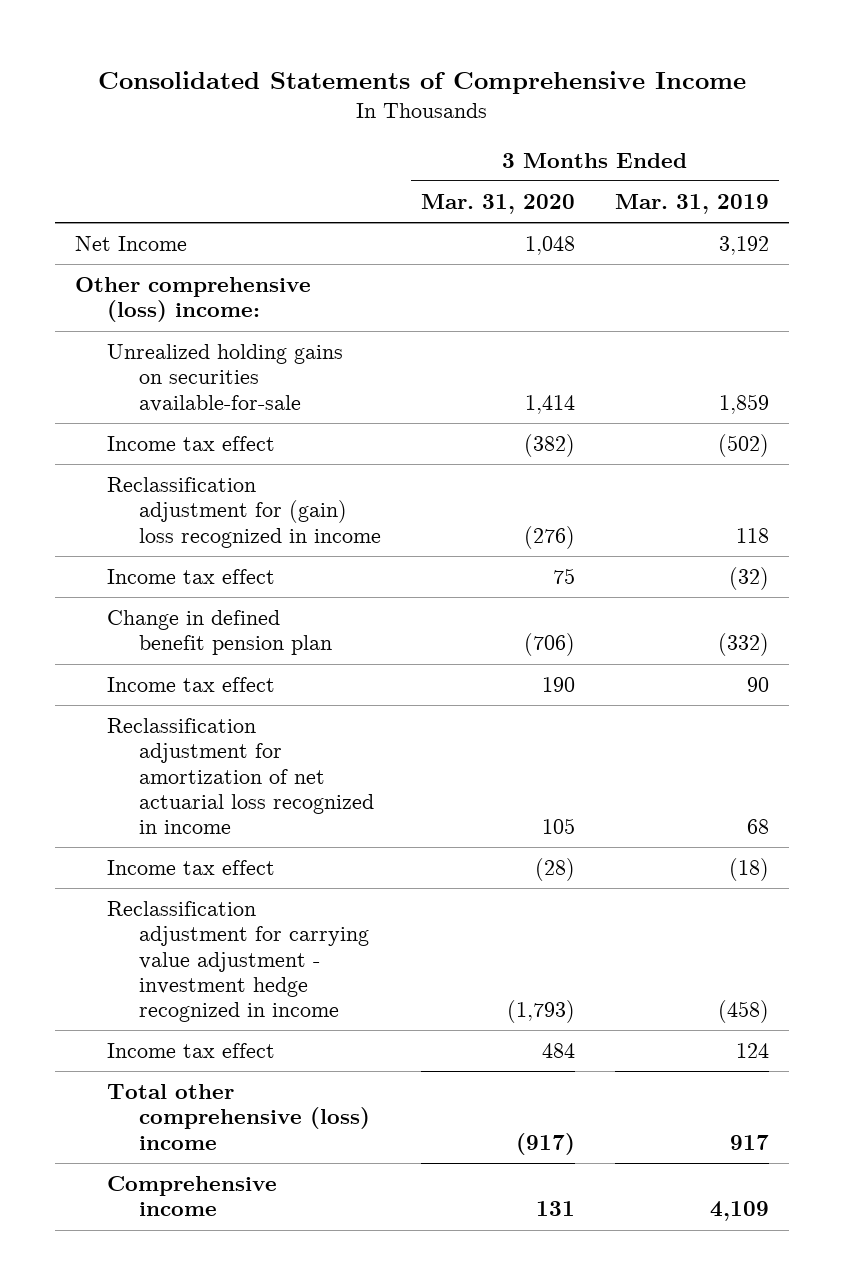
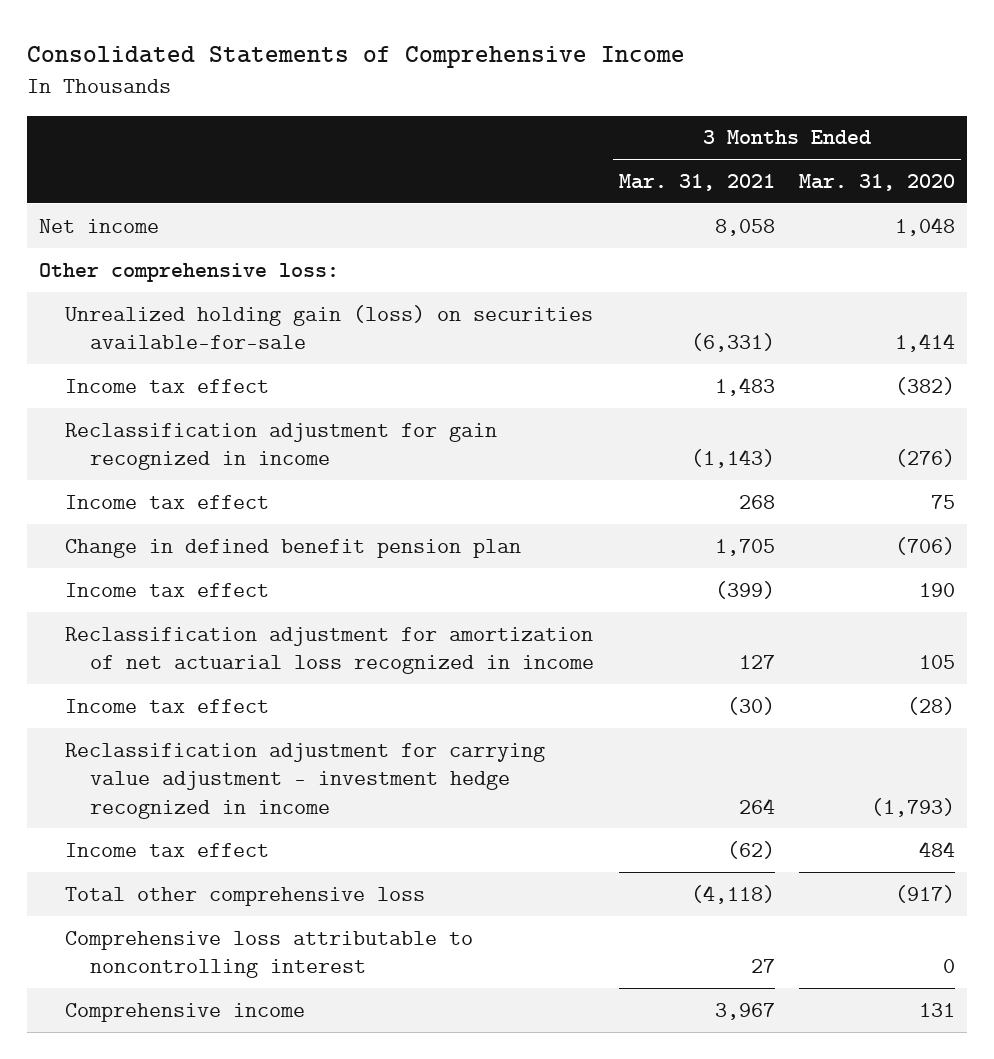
[614,194,769,215] Mar. 31, 2019 -> none
none -> [618,174,775,192] Mar. 31, 2021
[75,236,188,252] Net Income -> [39,218,160,233] Net income
[75,277,312,323] Other comprehensive (loss) income: -> [39,262,340,282] Other comprehensive loss:
[107,344,344,412] Unrealized holding gains on securities available-for-sale -> [64,304,593,350] Unrealized holding gain (loss) on securities available-for-sale
[107,477,381,548] Reclassification adjustment for (gain) loss recognized in income -> [64,422,497,471] Reclassification adjustment for gain recognized in income
[107,1084,370,1150] Total other comprehensive (loss) income -> [64,886,425,906] Total other comprehensive loss
none -> [64,930,473,979] Comprehensive loss attributable to noncontrolling interest

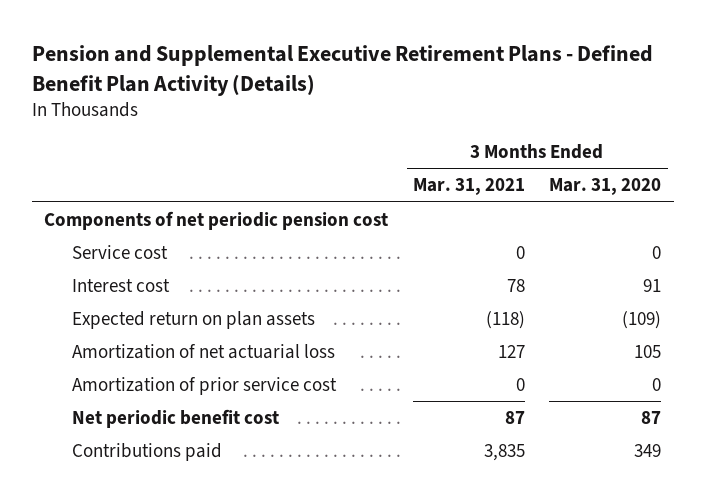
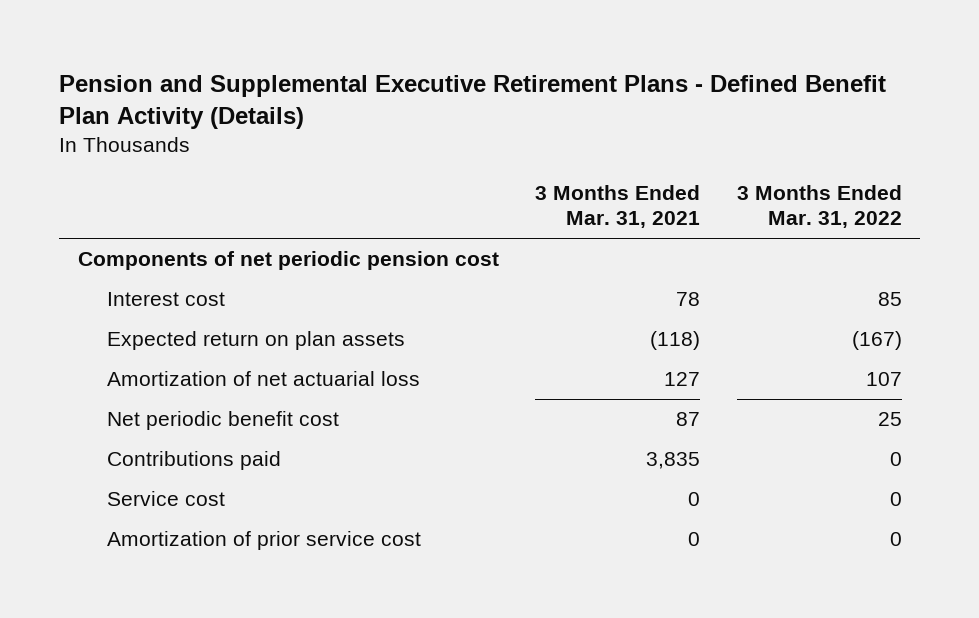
[549,178,662,196] Mar. 31, 2020 -> none
none -> [736,184,902,229] 3 Months Ended Mar. 31, 2022
[71,244,168,259] Service cost -> [107,491,226,507] Service cost
[71,376,337,395] Amortization of prior service cost -> [107,531,422,551] Amortization of prior service cost

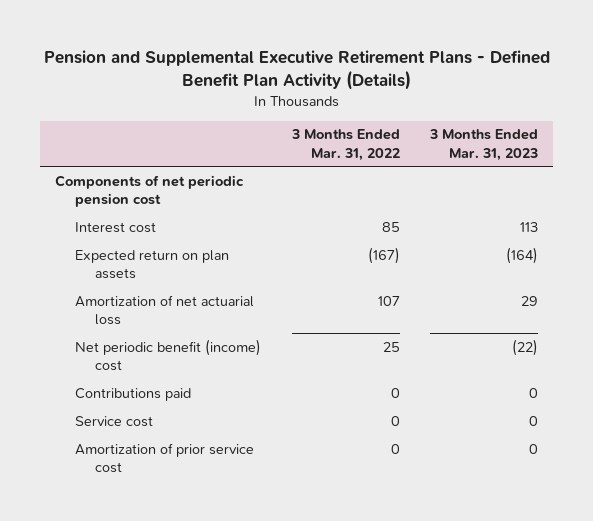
[535,184,701,229] 3 Months Ended Mar. 31, 2021 -> none
none -> [428,129,538,161] 3 Months Ended Mar. 31, 2023
[107,411,340,431] Net periodic benefit cost -> [75,338,262,372] Net periodic benefit (income) cost

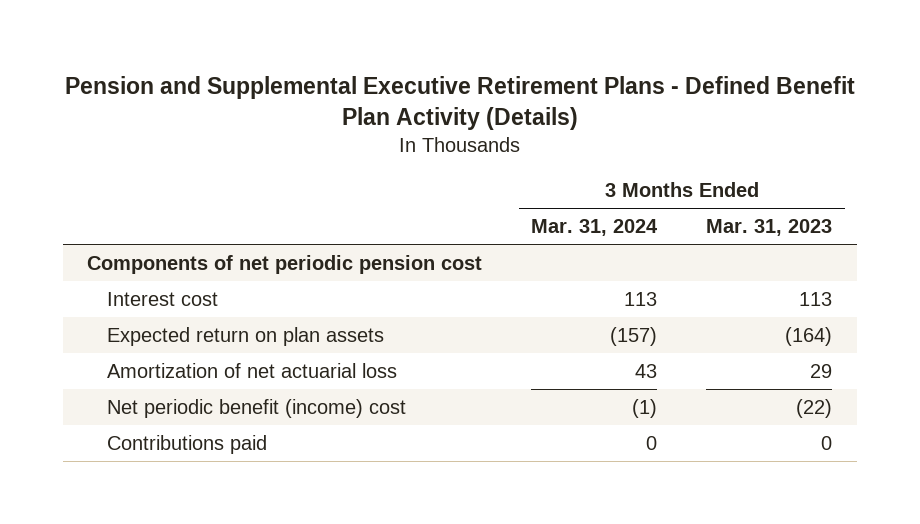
[290,129,400,161] 3 Months Ended Mar. 31, 2022 -> none
none -> [531,218,659,236] Mar. 31, 2024
[75,415,154,427] Service cost -> none
[75,442,255,474] Amortization of prior service cost -> none

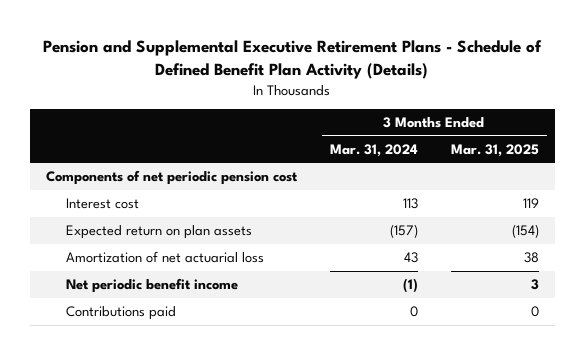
[64,75,855,131] Pension and Supplemental Executive Retirement Plans - Defined Benefit Plan Activity (Details) -> [43,40,543,79] Pension and Supplemental Executive Retirement Plans - Schedule of Defined Benefit Plan Activity (Details)
[706,218,833,236] Mar. 31, 2023 -> none
none -> [450,143,539,157] Mar. 31, 2025
[107,398,407,418] Net periodic benefit (income) cost -> [65,278,238,294] Net periodic benefit income

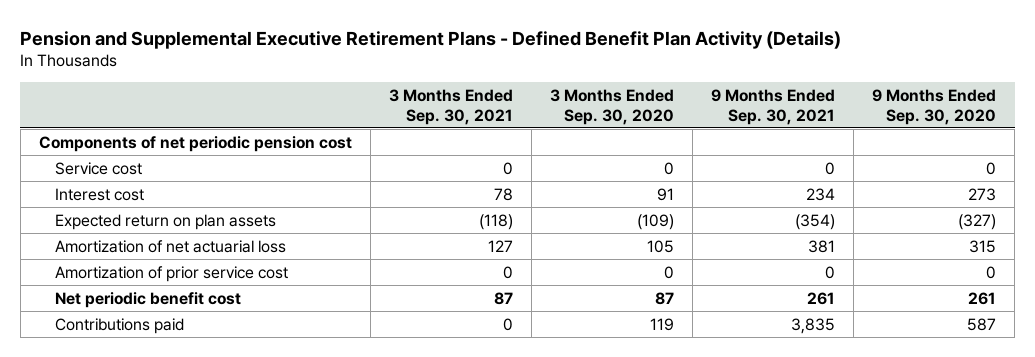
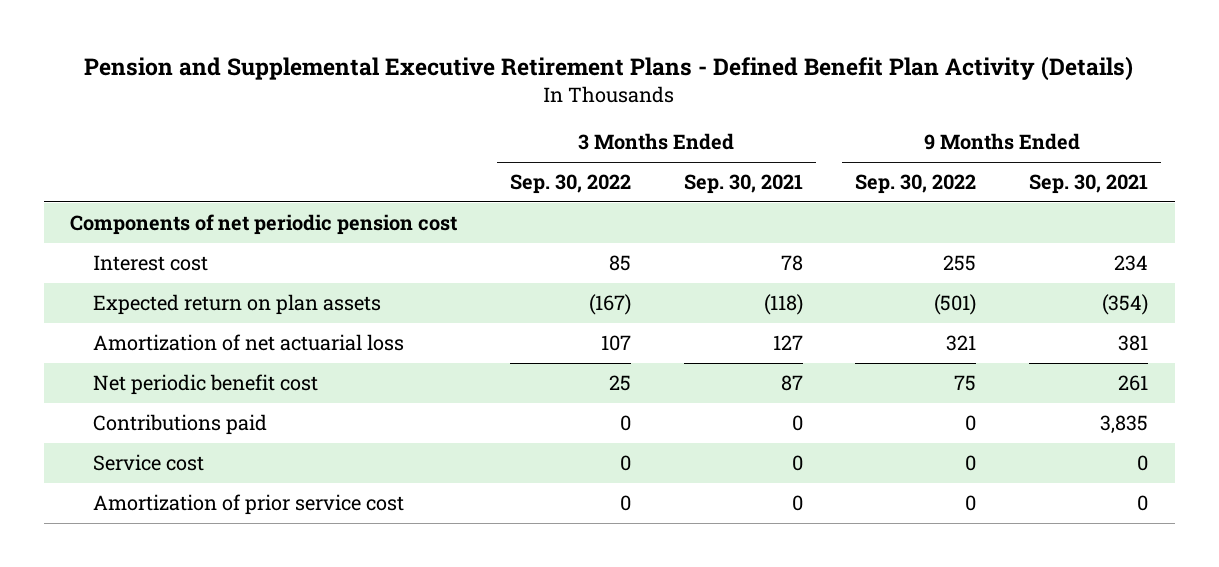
[550,88,675,125] 3 Months Ended Sep. 30, 2020 -> none
[872,88,997,125] 9 Months Ended Sep. 30, 2020 -> none
none -> [510,174,632,195] Sep. 30, 2022
none -> [855,174,977,195] Sep. 30, 2022
[54,161,142,175] Service cost -> [92,454,204,472] Service cost
[54,265,288,282] Amortization of prior service cost -> [92,494,404,516] Amortization of prior service cost

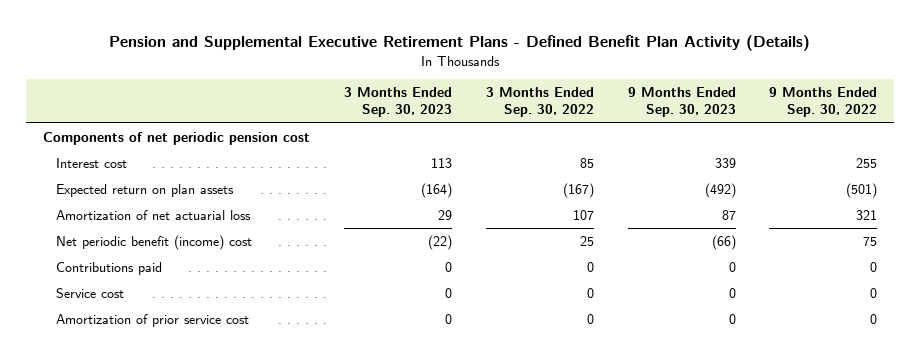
[683,174,803,195] Sep. 30, 2021 -> none
[1029,174,1149,195] Sep. 30, 2021 -> none
none -> [343,86,452,118] 3 Months Ended Sep. 30, 2023
none -> [627,86,736,118] 9 Months Ended Sep. 30, 2023
[92,374,318,396] Net periodic benefit cost -> [56,234,253,250] Net periodic benefit (income) cost

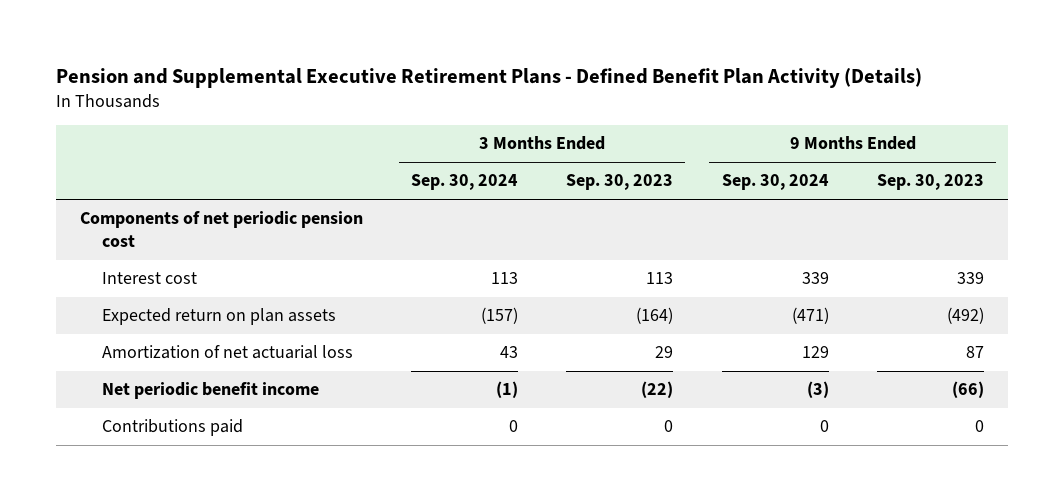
[485,86,594,118] 3 Months Ended Sep. 30, 2022 -> none
[769,86,878,118] 9 Months Ended Sep. 30, 2022 -> none
none -> [411,174,519,191] Sep. 30, 2024
none -> [721,174,829,191] Sep. 30, 2024
[56,234,253,250] Net periodic benefit (income) cost -> [101,382,319,400] Net periodic benefit income
[56,287,125,298] Service cost -> none
[56,313,250,327] Amortization of prior service cost -> none

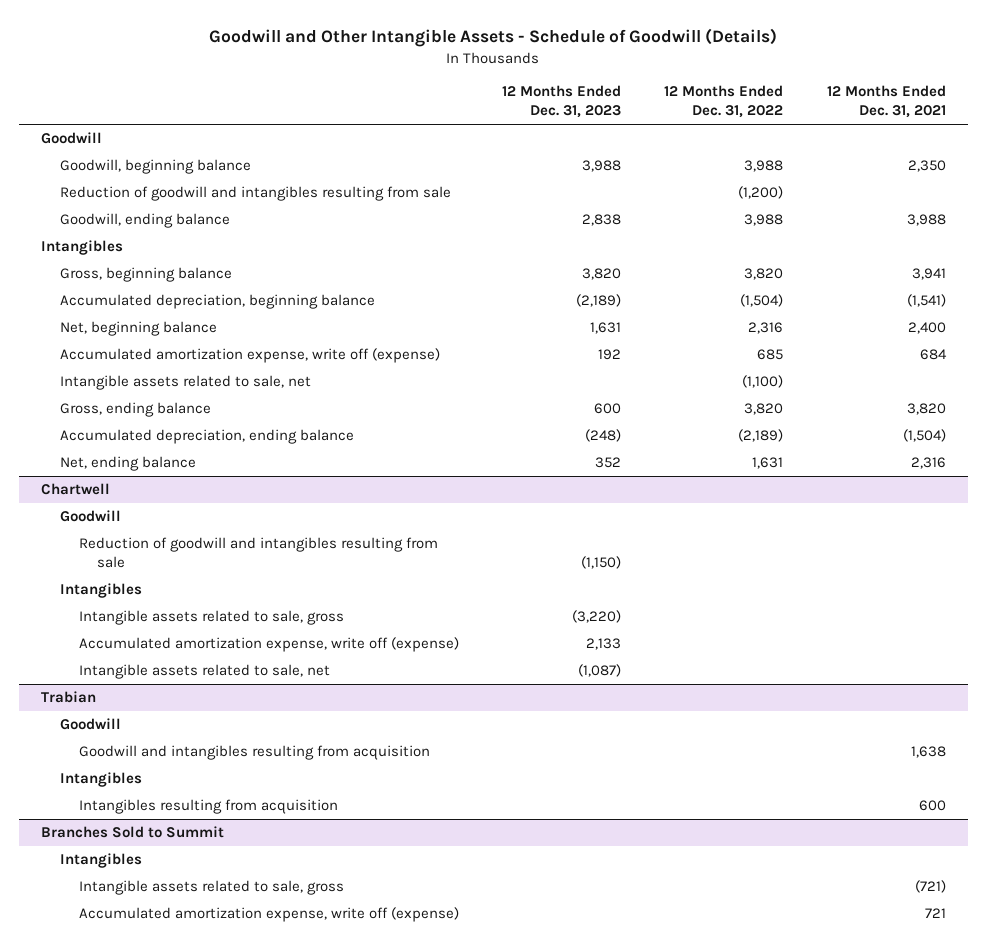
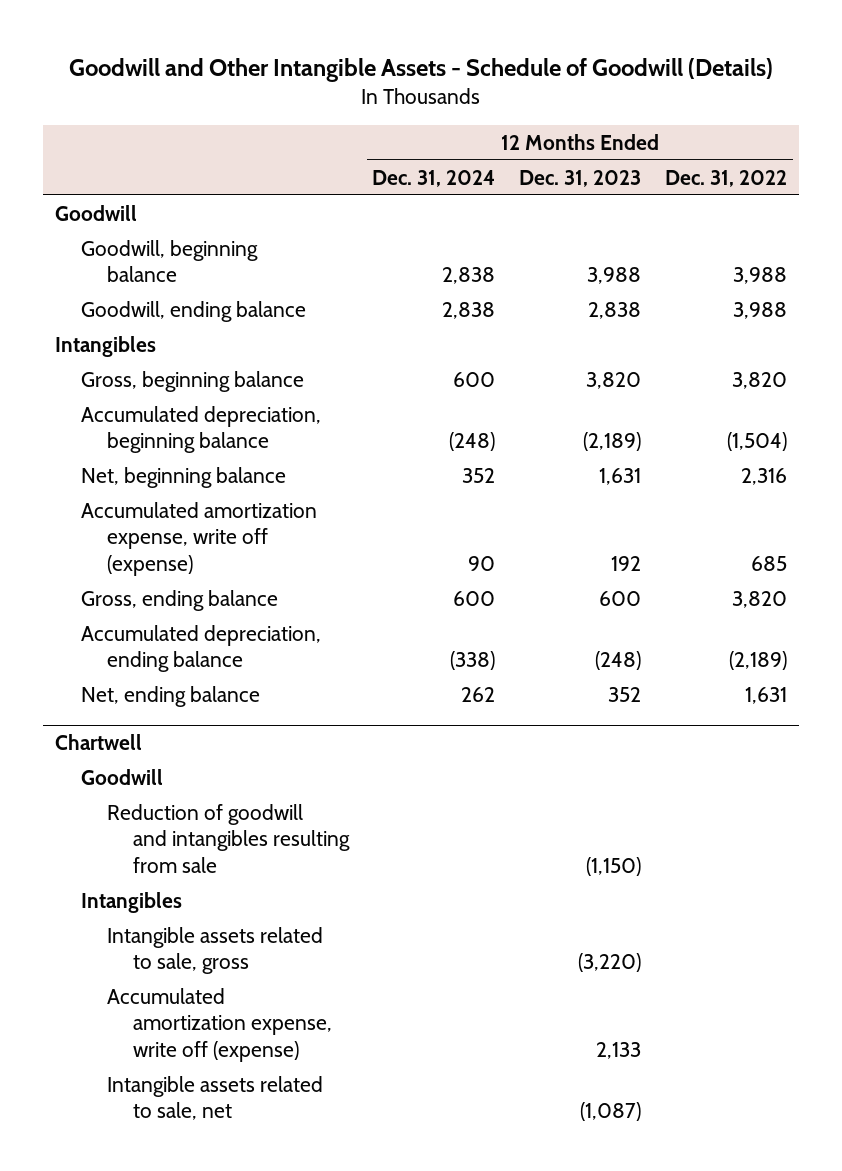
[826,85,946,119] 12 Months Ended Dec. 31, 2021 -> none
none -> [372,169,496,187] Dec. 31, 2024
[59,186,451,202] Reduction of goodwill and intangibles resulting from sale -> none
[59,375,311,391] Intangible assets related to sale, net -> none
[40,691,96,704] Trabian -> none
[59,718,121,731] Goodwill -> none
[78,745,430,761] Goodwill and intangibles resulting from acquisition -> none
[59,772,142,788] Intangibles -> none
[78,799,338,815] Intangibles resulting from acquisition -> none
[40,826,224,839] Branches Sold to Summit -> none
[59,853,142,869] Intangibles -> none
[78,880,344,896] Intangible assets related to sale, gross -> none
[78,907,459,923] Accumulated amortization expense, write off (expense) -> none

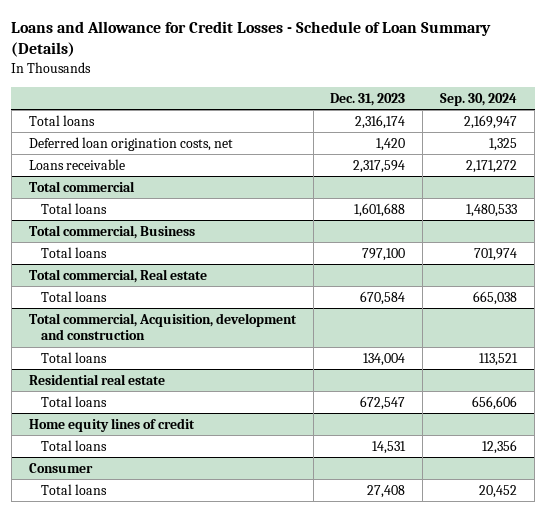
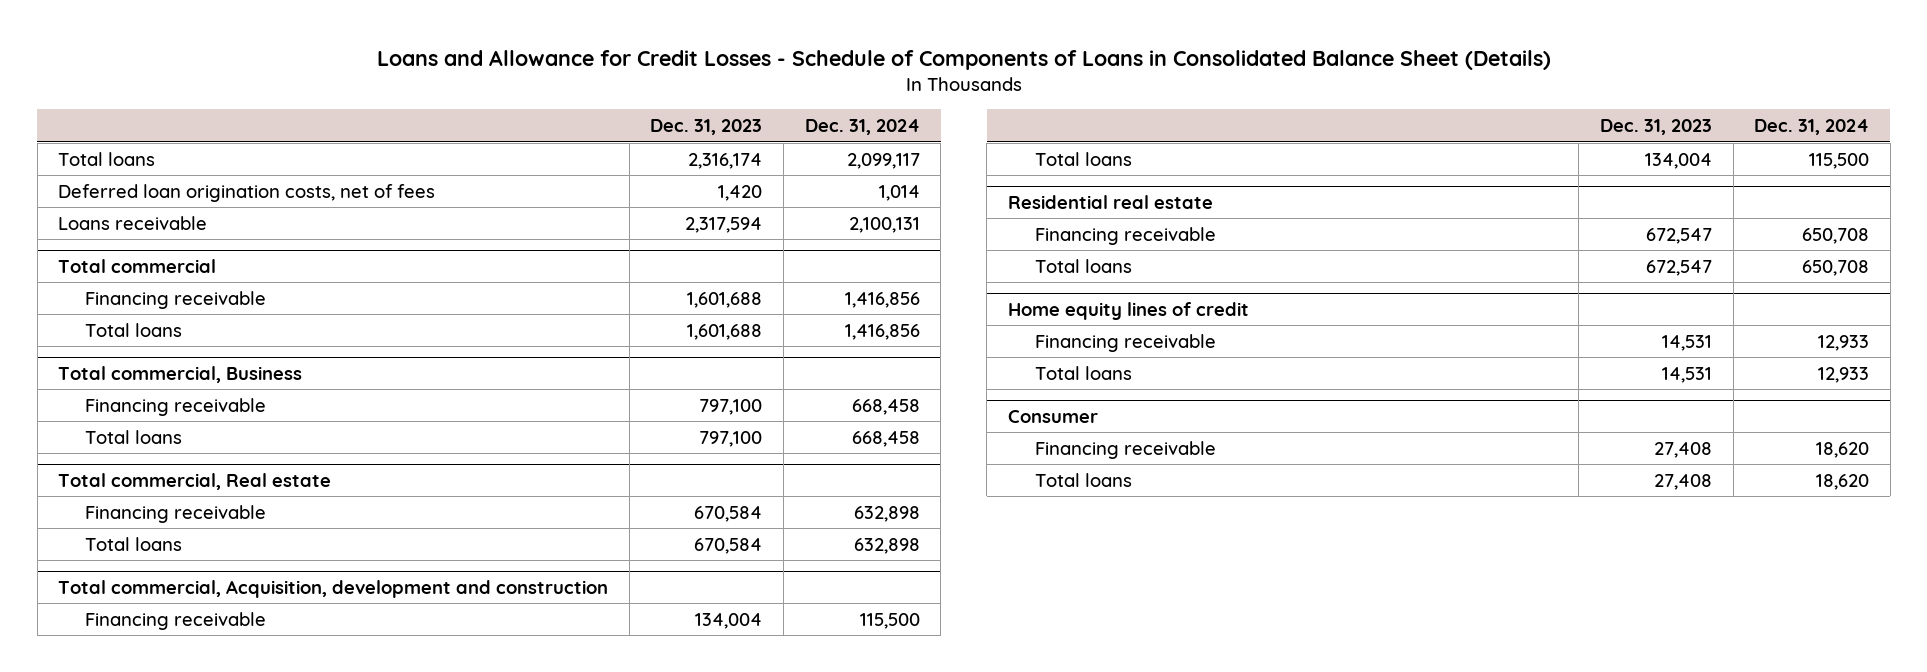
[11,20,492,58] Loans and Allowance for Credit Losses - Schedule of Loan Summary (Details) -> [376,49,1551,70] Loans and Allowance for Credit Losses - Schedule of Components of Loans in Consolidated Balance Sheet (Details)
[440,92,518,106] Sep. 30, 2024 -> none
none -> [804,119,920,136] Dec. 31, 2024
[28,136,233,151] Deferred loan origination costs, net -> [58,183,436,202] Deferred loan origination costs, net of fees
none -> [84,290,266,309] Financing receivable
none -> [84,397,266,416] Financing receivable
none -> [84,504,266,523] Financing receivable
none -> [84,611,266,630] Financing receivable
none -> [1034,226,1216,245] Financing receivable
none -> [1034,333,1216,352] Financing receivable
none -> [1034,440,1216,459] Financing receivable

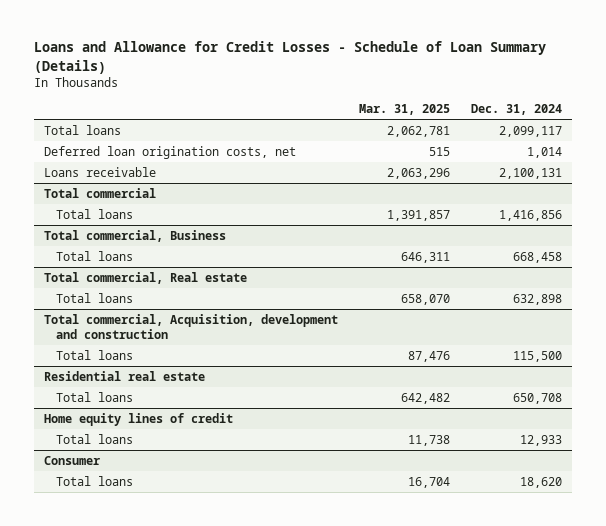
[376,49,1551,70] Loans and Allowance for Credit Losses - Schedule of Components of Loans in Consolidated Balance Sheet (Details) -> [33,41,546,74] Loans and Allowance for Credit Losses - Schedule of Loan Summary (Details)
[650,119,763,136] Dec. 31, 2023 -> none
none -> [358,104,450,116] Mar. 31, 2025
[58,183,436,202] Deferred loan origination costs, net of fees -> [44,145,297,159] Deferred loan origination costs, net
[84,290,266,309] Financing receivable -> none
[84,397,266,416] Financing receivable -> none
[84,504,266,523] Financing receivable -> none
[84,611,266,630] Financing receivable -> none
[1034,226,1216,245] Financing receivable -> none
[1034,333,1216,352] Financing receivable -> none
[1034,440,1216,459] Financing receivable -> none

